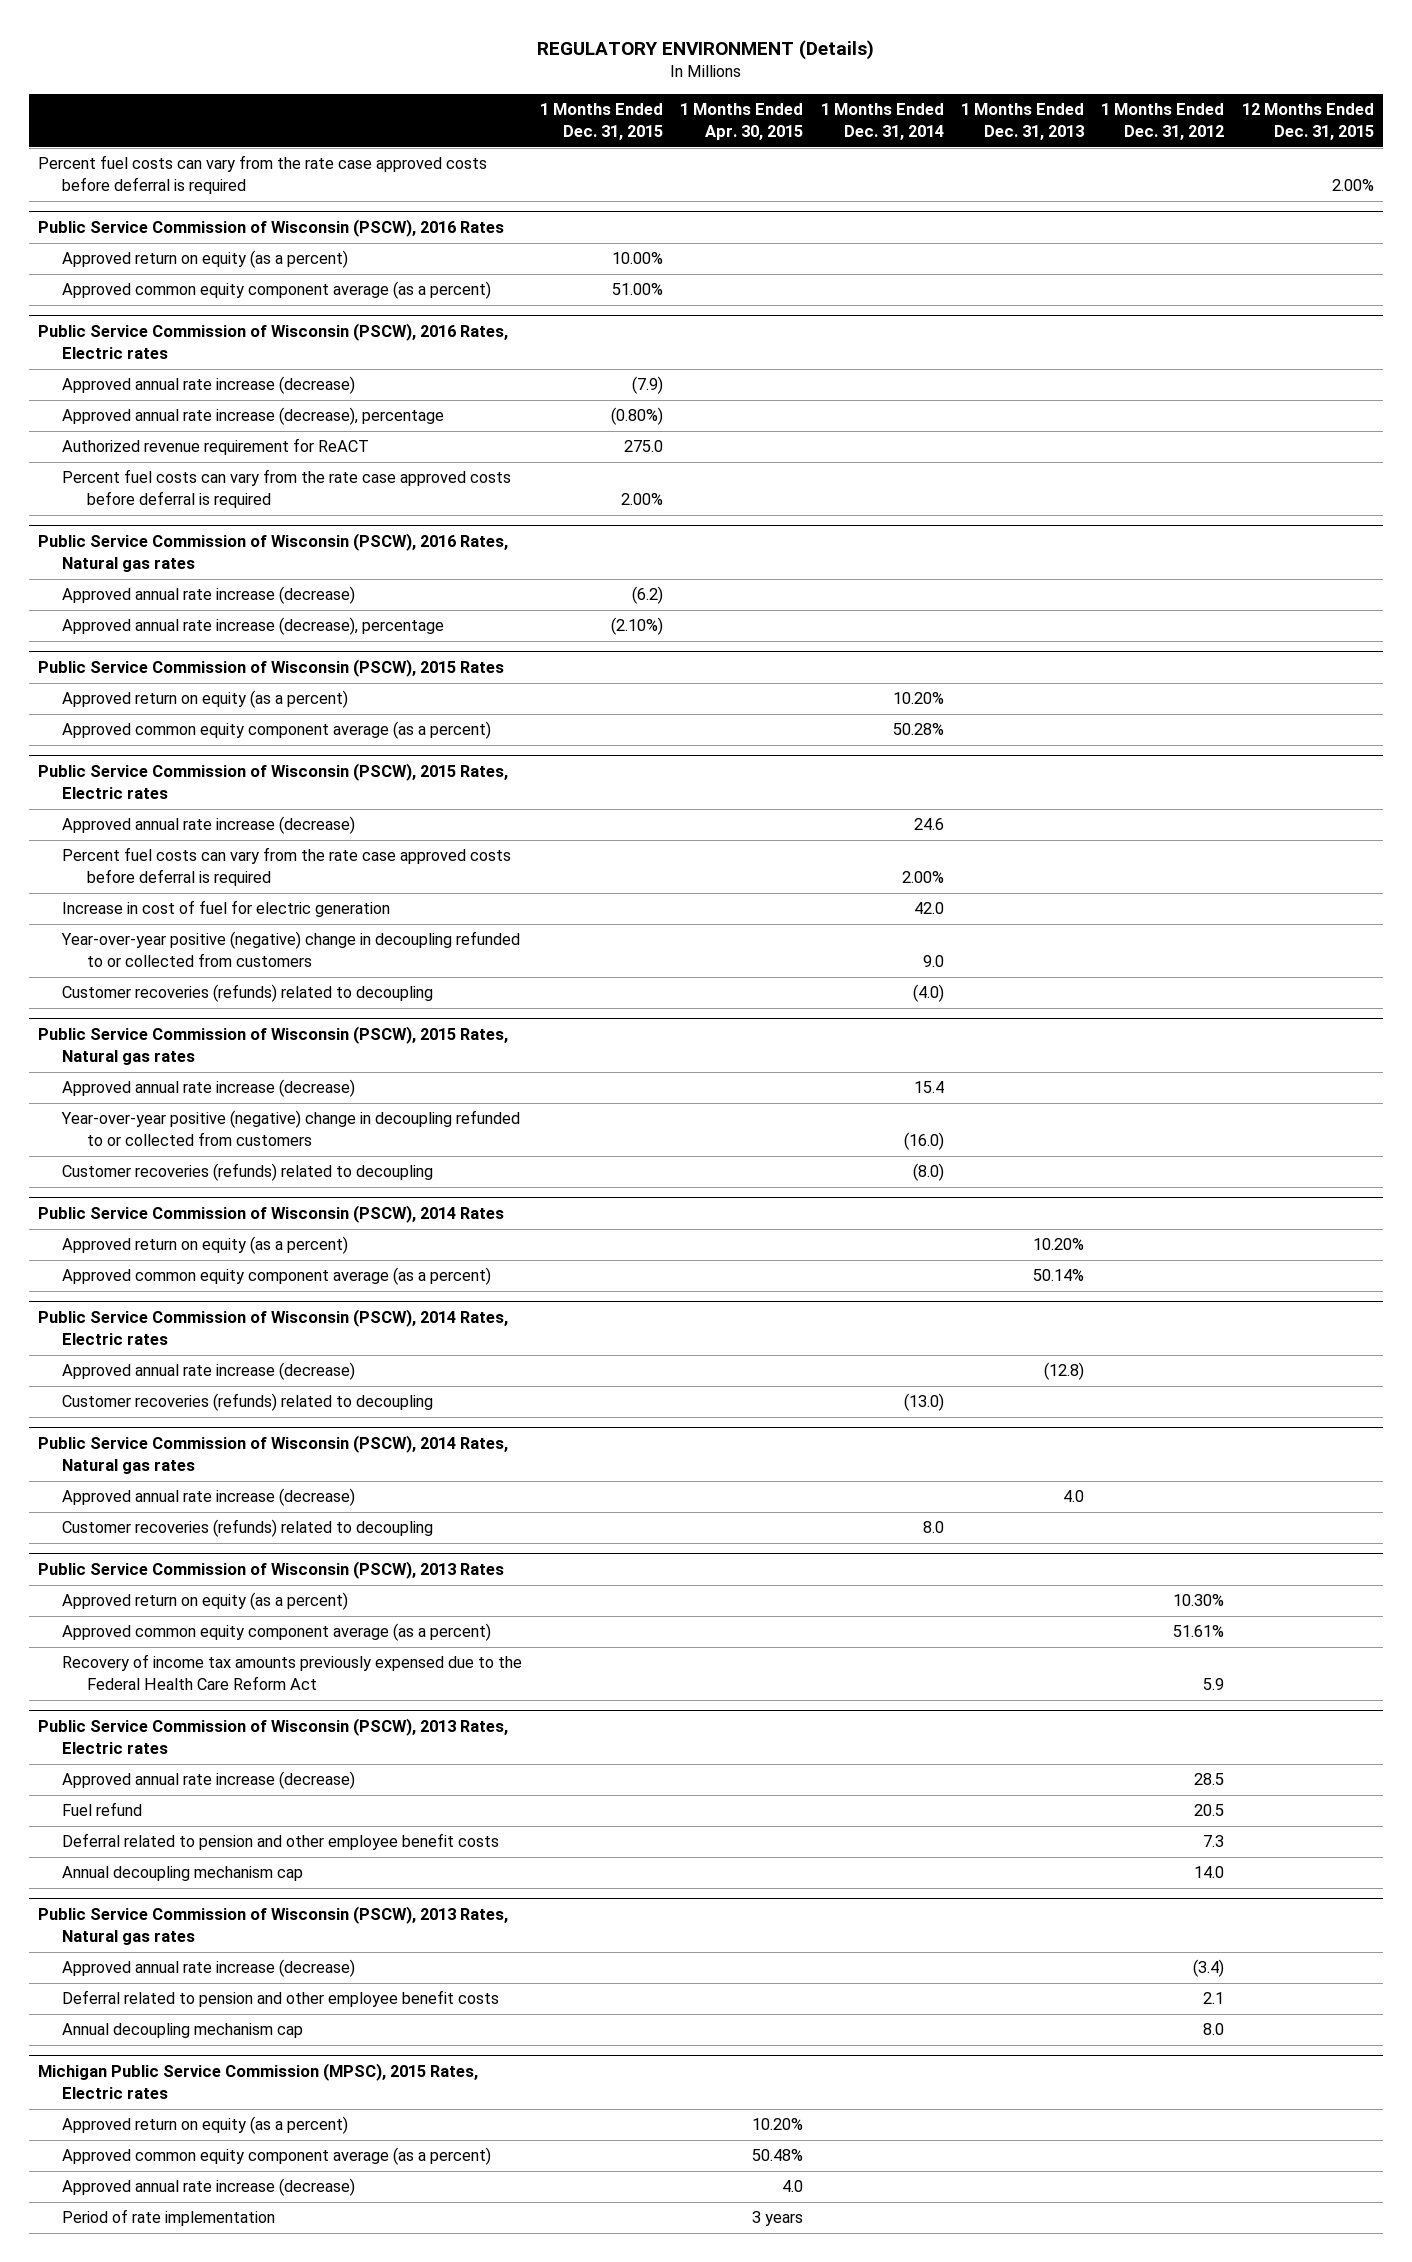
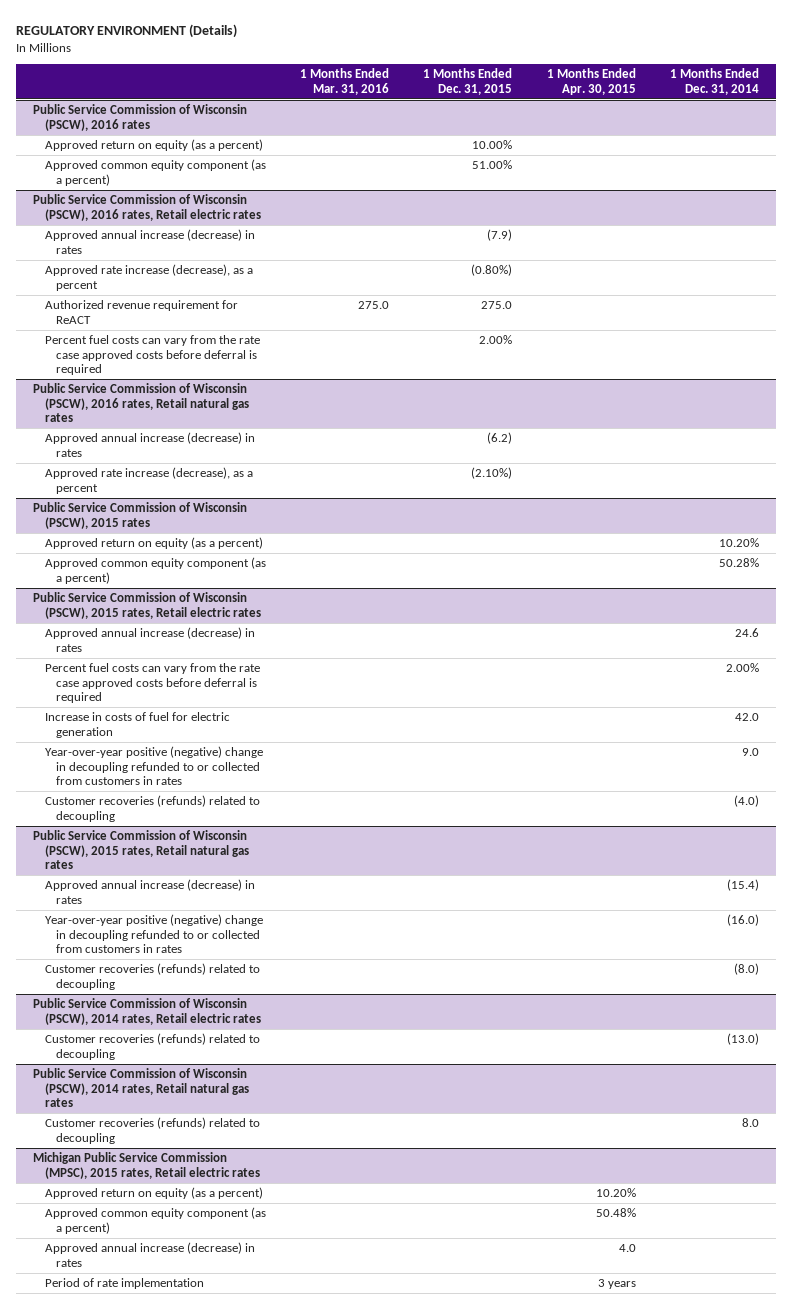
[961,103,1085,141] 1 Months Ended Dec. 31, 2013 -> none
[1101,103,1225,141] 1 Months Ended Dec. 31, 2012 -> none
[1241,103,1374,141] 12 Months Ended Dec. 31, 2015 -> none
none -> [300,68,390,95] 1 Months Ended Mar. 31, 2016
[37,155,487,195] Percent fuel costs can vary from the rate case approved costs before deferral is required -> none
[37,219,504,238] Public Service Commission of Wisconsin (PSCW), 2016 Rates -> [32,104,247,131] Public Service Commission of Wisconsin (PSCW), 2016 rates
[62,281,492,300] Approved common equity component average (as a percent) -> [44,159,266,186] Approved common equity component (as a percent)
[37,323,508,359] Public Service Commission of Wisconsin (PSCW), 2016 Rates, Electric rates -> [32,194,261,221] Public Service Commission of Wisconsin (PSCW), 2016 rates, Retail electric rates
[62,376,356,395] Approved annual rate increase (decrease) -> [44,229,255,254] Approved annual increase (decrease) in rates
[62,407,445,426] Approved annual rate increase (decrease), percentage -> [44,264,253,291] Approved rate increase (decrease), as a percent
[37,533,508,572] Public Service Commission of Wisconsin (PSCW), 2016 Rates, Natural gas rates -> [32,383,249,423] Public Service Commission of Wisconsin (PSCW), 2016 rates, Retail natural gas rates
[62,586,356,605] Approved annual rate increase (decrease) -> [44,432,255,457] Approved annual increase (decrease) in rates
[62,617,445,636] Approved annual rate increase (decrease), percentage -> [44,467,253,494] Approved rate increase (decrease), as a percent
[37,659,504,678] Public Service Commission of Wisconsin (PSCW), 2015 Rates -> [32,502,247,529] Public Service Commission of Wisconsin (PSCW), 2015 rates
[62,721,492,740] Approved common equity component average (as a percent) -> [44,557,266,584] Approved common equity component (as a percent)
[37,763,508,799] Public Service Commission of Wisconsin (PSCW), 2015 Rates, Electric rates -> [32,592,261,619] Public Service Commission of Wisconsin (PSCW), 2015 rates, Retail electric rates
[62,816,356,835] Approved annual rate increase (decrease) -> [44,627,255,652] Approved annual increase (decrease) in rates
[62,900,391,918] Increase in cost of fuel for electric generation -> [44,712,230,738] Increase in costs of fuel for electric generation
[61,931,521,968] Year-over-year positive (negative) change in decoupling refunded to or collected from customers -> [44,746,263,786] Year-over-year positive (negative) change in decoupling refunded to or collected from customers in rates
[37,1026,508,1065] Public Service Commission of Wisconsin (PSCW), 2015 Rates, Natural gas rates -> [32,830,249,870] Public Service Commission of Wisconsin (PSCW), 2015 rates, Retail natural gas rates
[62,1079,356,1098] Approved annual rate increase (decrease) -> [44,879,255,904] Approved annual increase (decrease) in rates
[913,1081,944,1094] 15.4 -> [727,879,760,892] (15.4)
[61,1110,521,1147] Year-over-year positive (negative) change in decoupling refunded to or collected from customers -> [44,914,263,954] Year-over-year positive (negative) change in decoupling refunded to or collected from customers in rates
[37,1205,504,1224] Public Service Commission of Wisconsin (PSCW), 2014 Rates -> none
[62,1236,349,1255] Approved return on equity (as a percent) -> none
[62,1267,492,1286] Approved common equity component average (as a percent) -> none
[62,1362,356,1381] Approved annual rate increase (decrease) -> none
[37,1309,508,1345] Public Service Commission of Wisconsin (PSCW), 2014 Rates, Electric rates -> [32,998,261,1025] Public Service Commission of Wisconsin (PSCW), 2014 rates, Retail electric rates
[62,1488,356,1507] Approved annual rate increase (decrease) -> none
[37,1435,508,1474] Public Service Commission of Wisconsin (PSCW), 2014 Rates, Natural gas rates -> [32,1068,249,1108] Public Service Commission of Wisconsin (PSCW), 2014 rates, Retail natural gas rates
[37,1561,504,1580] Public Service Commission of Wisconsin (PSCW), 2013 Rates -> none
[62,1592,349,1611] Approved return on equity (as a percent) -> none
[62,1623,492,1642] Approved common equity component average (as a percent) -> none
[62,1654,523,1691] Recovery of income tax amounts previously expensed due to the Federal Health Care Reform Act -> none
[37,1718,508,1754] Public Service Commission of Wisconsin (PSCW), 2013 Rates, Electric rates -> none
[62,1771,356,1790] Approved annual rate increase (decrease) -> none
[62,1802,143,1817] Fuel refund -> none
[62,1833,500,1851] Deferral related to pension and other employee benefit costs -> none
[62,1866,304,1882] Annual decoupling mechanism cap -> none
[37,1906,508,1945] Public Service Commission of Wisconsin (PSCW), 2013 Rates, Natural gas rates -> none
[62,1959,356,1978] Approved annual rate increase (decrease) -> none
[62,1990,500,2008] Deferral related to pension and other employee benefit costs -> none
[62,2023,304,2039] Annual decoupling mechanism cap -> none
[37,2063,478,2099] Michigan Public Service Commission (MPSC), 2015 Rates, Electric rates -> [32,1152,260,1179] Michigan Public Service Commission (MPSC), 2015 rates, Retail electric rates
[62,2147,492,2166] Approved common equity component average (as a percent) -> [44,1207,266,1234] Approved common equity component (as a percent)
[62,2178,356,2197] Approved annual rate increase (decrease) -> [44,1242,255,1267] Approved annual increase (decrease) in rates

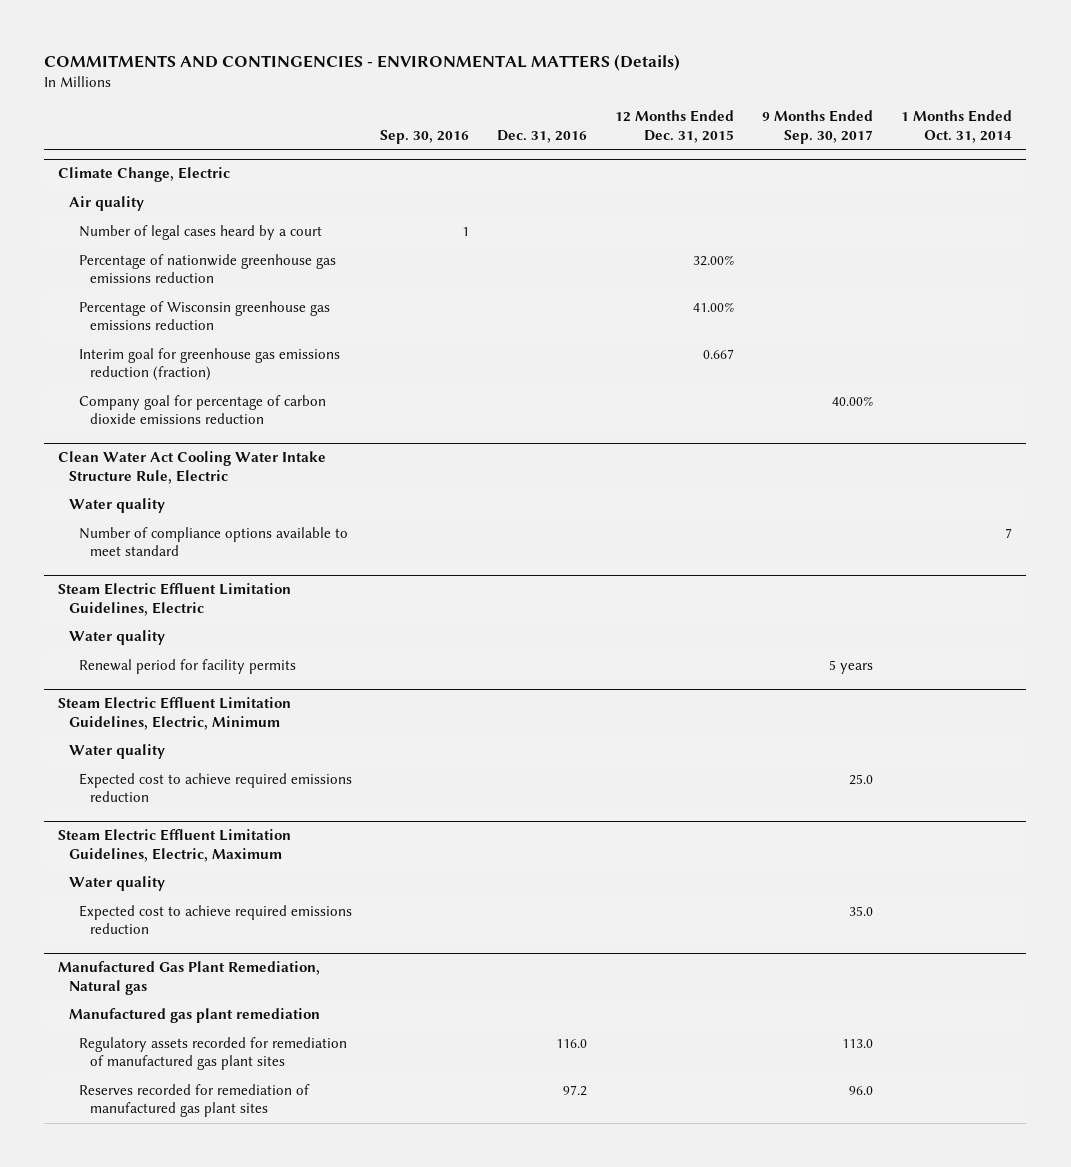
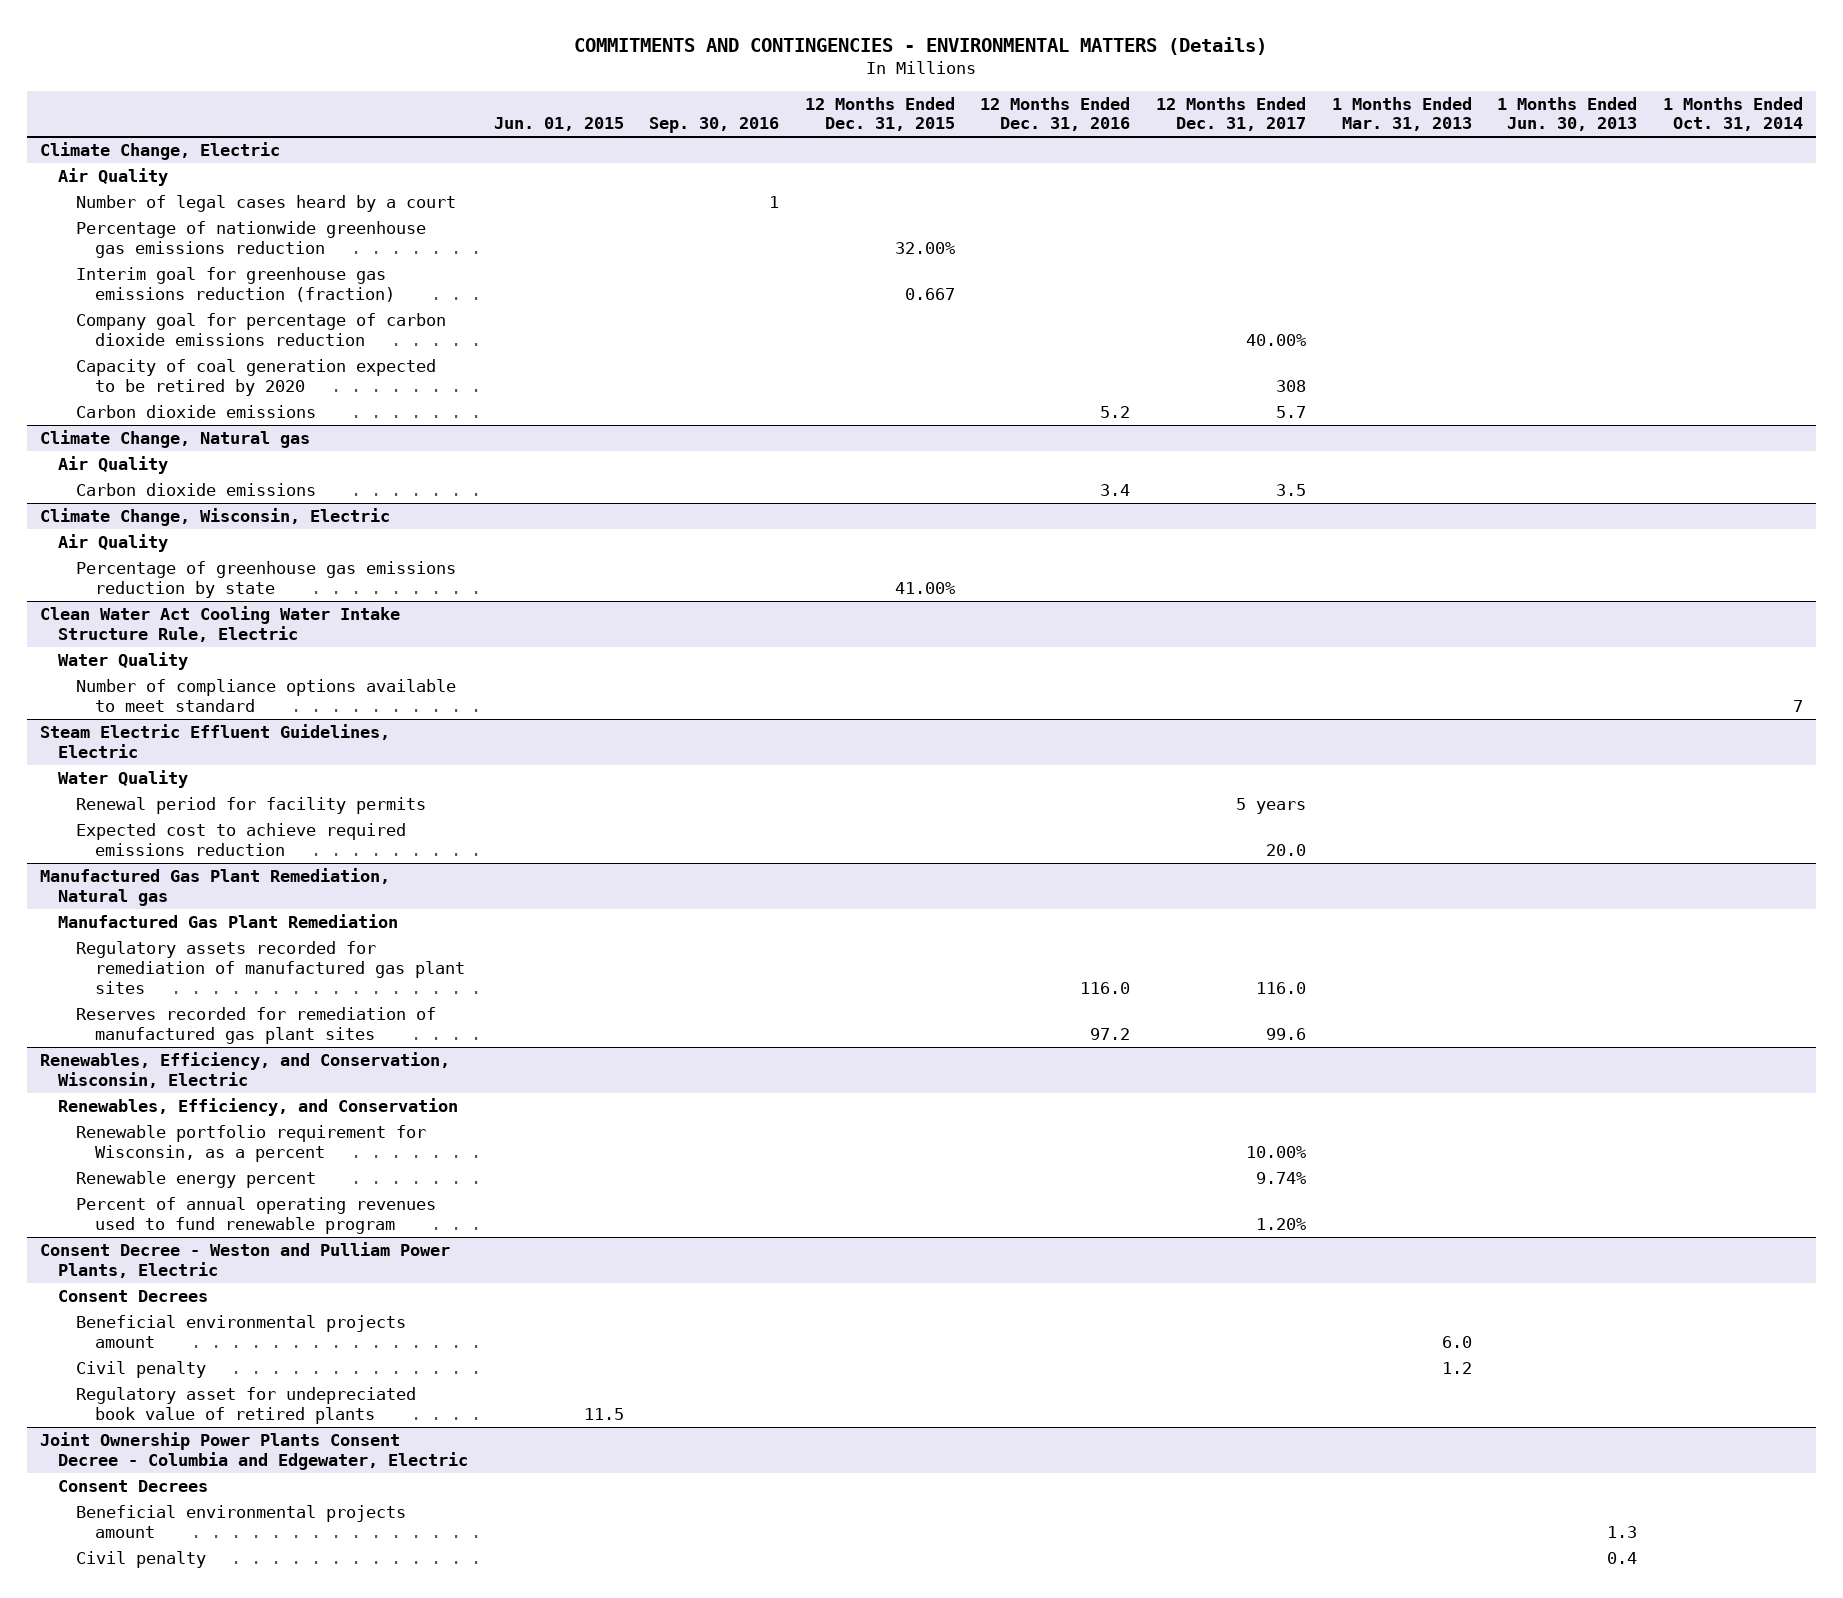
[497,129,588,143] Dec. 31, 2016 -> none
[762,110,874,144] 9 Months Ended Sep. 30, 2017 -> none
none -> [493,117,624,132] Jun. 01, 2015
none -> [980,96,1131,132] 12 Months Ended Dec. 31, 2016
none -> [1156,96,1307,132] 12 Months Ended Dec. 31, 2017
none -> [1331,96,1472,132] 1 Months Ended Mar. 31, 2013
none -> [1497,96,1638,132] 1 Months Ended Jun. 30, 2013
[68,196,144,212] Air quality -> [57,167,168,186] Air Quality
[79,301,331,331] Percentage of Wisconsin greenhouse gas emissions reduction -> none
none -> [76,358,437,396] Capacity of coal generation expected to be retired by 2020
none -> [76,404,317,418] Carbon dioxide emissions
none -> [39,429,310,448] Climate Change, Natural gas
none -> [57,455,168,474] Air Quality
none -> [76,482,317,496] Carbon dioxide emissions
none -> [39,507,390,526] Climate Change, Wisconsin, Electric
none -> [57,533,168,552] Air Quality
none -> [76,560,457,598] Percentage of greenhouse gas emissions reduction by state
[68,498,165,514] Water quality -> [57,651,188,670] Water Quality
[58,583,292,616] Steam Electric Effluent Limitation Guidelines, Electric -> [39,723,390,758] Steam Electric Effluent Guidelines, Electric
[68,630,165,646] Water quality -> [57,769,188,788] Water Quality
[58,697,292,730] Steam Electric Effluent Limitation Guidelines, Electric, Minimum -> none
[68,744,165,760] Water quality -> none
[79,773,353,803] Expected cost to achieve required emissions reduction -> none
[58,829,292,862] Steam Electric Effluent Limitation Guidelines, Electric, Maximum -> none
[68,876,165,892] Water quality -> none
[79,905,353,935] Expected cost to achieve required emissions reduction -> none
none -> [76,822,407,856] Expected cost to achieve required emissions reduction
[68,1008,320,1024] Manufactured gas plant remediation -> [57,913,398,928] Manufactured Gas Plant Remediation
none -> [39,1051,450,1088] Renewables, Efficiency, and Conservation, Wisconsin, Electric
none -> [57,1097,458,1116] Renewables, Efficiency, and Conservation
none -> [76,1124,427,1162] Renewable portfolio requirement for Wisconsin, as a percent
none -> [76,1170,317,1188] Renewable energy percent
none -> [76,1196,437,1234] Percent of annual operating revenues used to fund renewable program
none -> [39,1241,450,1278] Consent Decree - Weston and Pulliam Power Plants, Electric
none -> [57,1289,208,1302] Consent Decrees
none -> [76,1314,407,1348] Beneficial environmental projects amount
none -> [76,1360,207,1378] Civil penalty
none -> [76,1386,417,1424] Regulatory asset for undepreciated book value of retired plants
none -> [39,1431,468,1470] Joint Ownership Power Plants Consent Decree - Columbia and Edgewater, Electric
none -> [57,1479,208,1492] Consent Decrees
none -> [76,1504,407,1538] Beneficial environmental projects amount
none -> [76,1550,207,1568] Civil penalty

